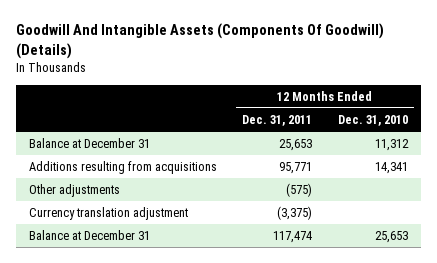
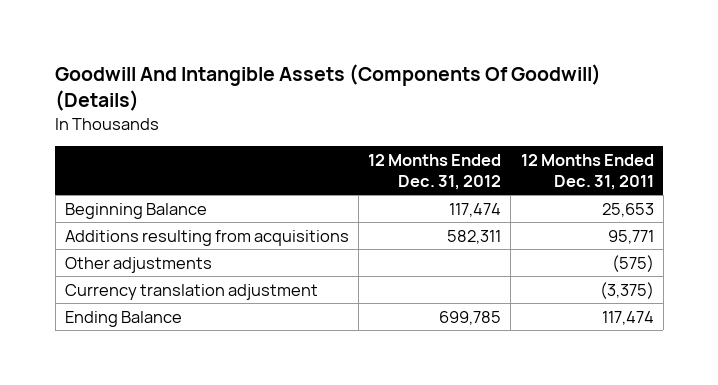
[338,114,409,126] Dec. 31, 2010 -> none
none -> [368,154,502,190] 12 Months Ended Dec. 31, 2012
[28,138,150,149] Balance at December 31 -> [64,202,207,219] Beginning Balance
[28,230,150,241] Balance at December 31 -> [64,310,182,327] Ending Balance

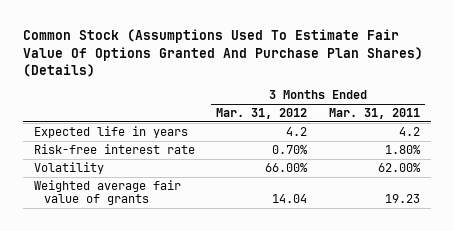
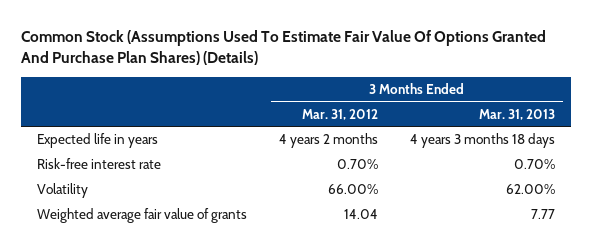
[329,107,421,119] Mar. 31, 2011 -> none
none -> [478,108,555,120] Mar. 31, 2013
[286,126,308,136] 4.2 -> [278,133,378,149] 4 years 2 months

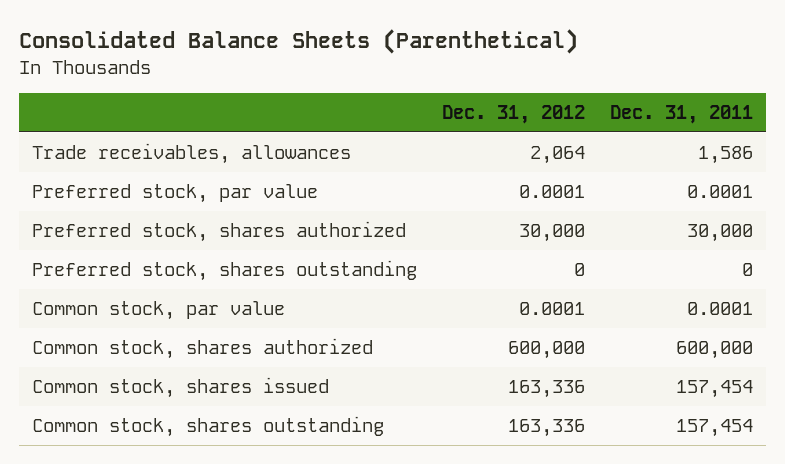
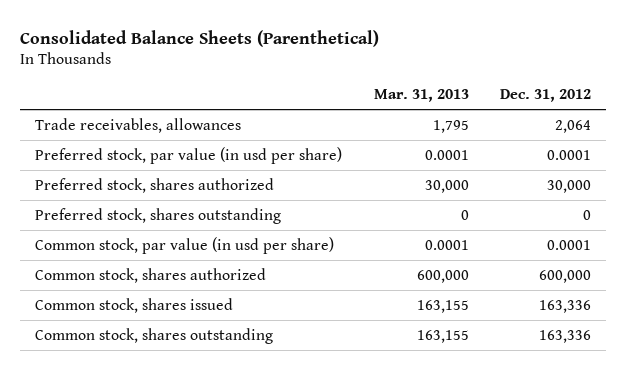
[610,104,754,124] Dec. 31, 2011 -> none
none -> [373,89,469,103] Mar. 31, 2013
[31,184,318,204] Preferred stock, par value -> [35,146,343,164] Preferred stock, par value (in usd per share)
[31,301,285,321] Common stock, par value -> [35,236,335,254] Common stock, par value (in usd per share)

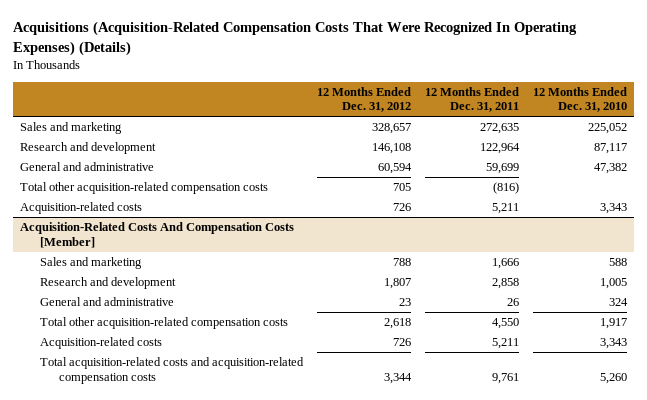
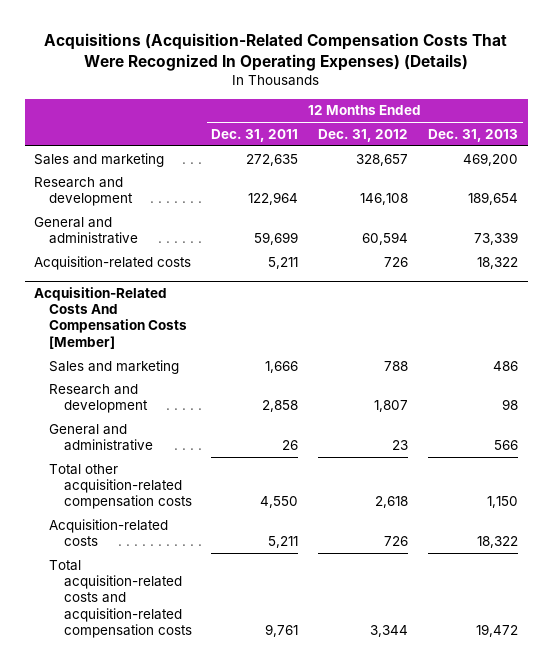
[533,86,628,113] 12 Months Ended Dec. 31, 2010 -> none
none -> [427,128,518,142] Dec. 31, 2013
[19,182,268,195] Total other acquisition-related compensation costs -> none

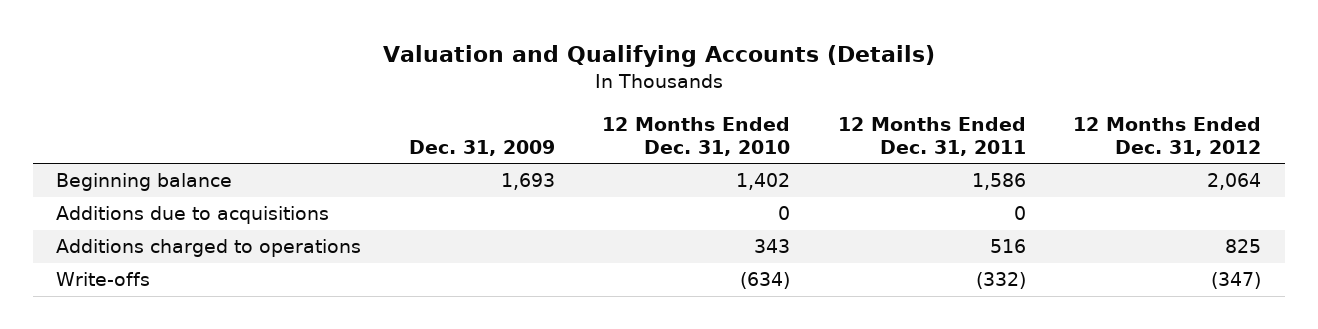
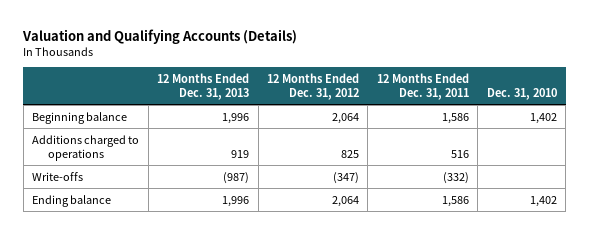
[408,140,555,157] Dec. 31, 2009 -> none
[602,116,791,157] 12 Months Ended Dec. 31, 2010 -> none
none -> [157,72,250,100] 12 Months Ended Dec. 31, 2013
none -> [486,87,557,100] Dec. 31, 2010
[56,206,330,225] Additions due to acquisitions -> none
none -> [32,194,112,207] Ending balance

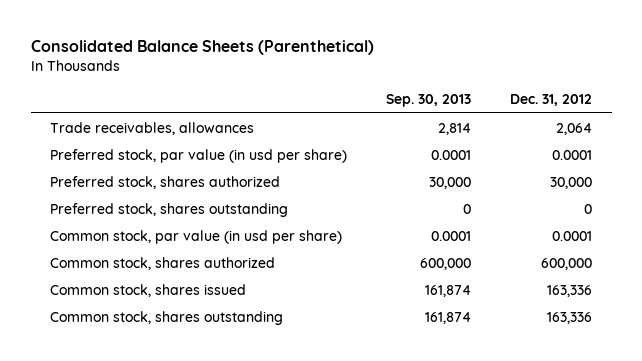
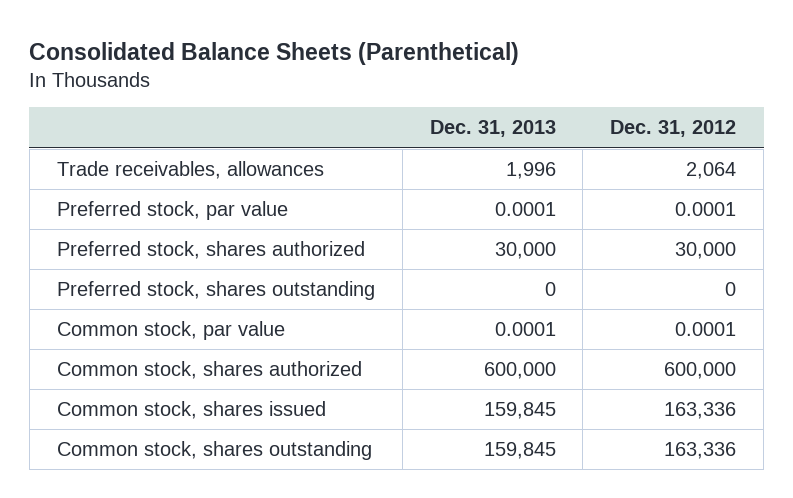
[386,94,472,108] Sep. 30, 2013 -> none
none -> [429,120,556,138] Dec. 31, 2013
[50,148,348,163] Preferred stock, par value (in usd per share) -> [56,201,288,221] Preferred stock, par value
[50,229,343,244] Common stock, par value (in usd per share) -> [56,321,285,341] Common stock, par value

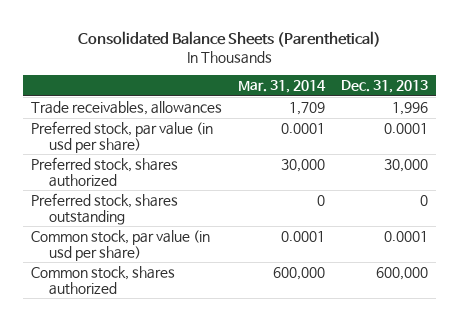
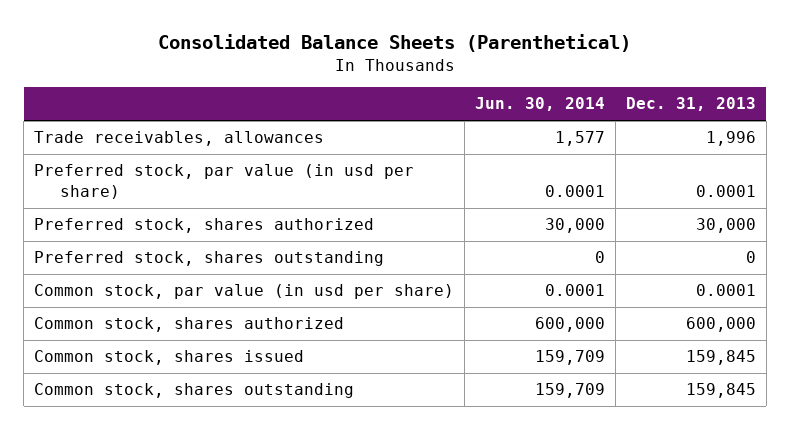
[238,80,327,94] Mar. 31, 2014 -> none
none -> [474,97,605,112] Jun. 30, 2014
none -> [34,350,305,366] Common stock, shares issued
none -> [34,383,355,399] Common stock, shares outstanding

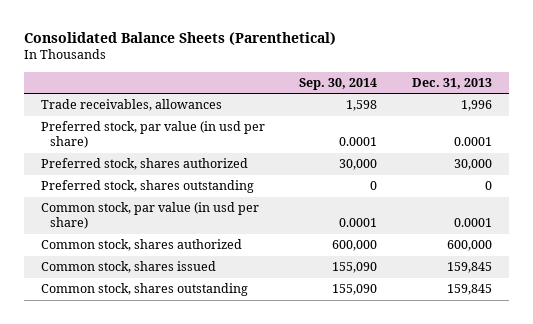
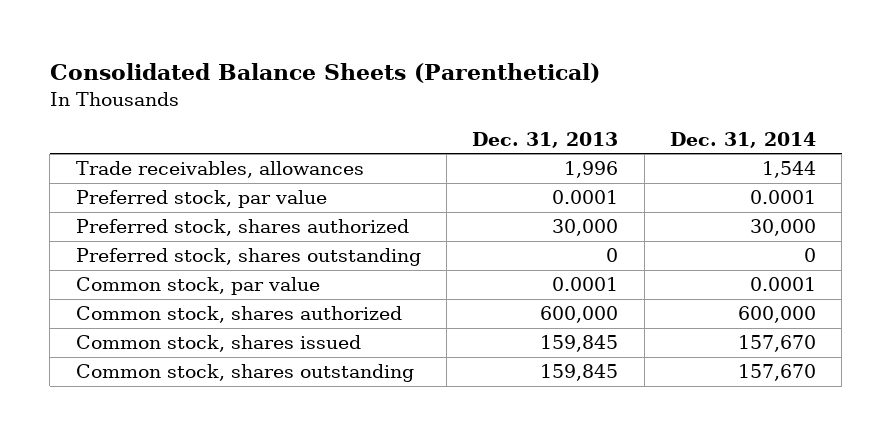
[299,77,378,90] Sep. 30, 2014 -> none
none -> [669,132,816,149] Dec. 31, 2014
[40,121,265,149] Preferred stock, par value (in usd per share) -> [75,190,327,209] Preferred stock, par value
[40,202,259,230] Common stock, par value (in usd per share) -> [75,277,320,296] Common stock, par value

